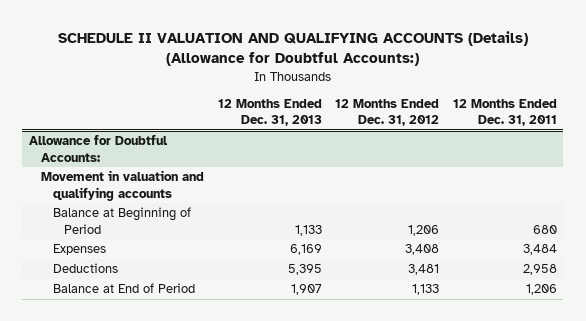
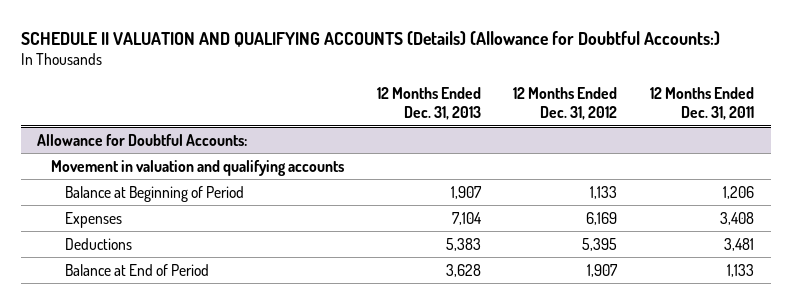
[294,224,322,236] 1,133 -> [450,185,482,199] 1,907
[408,224,440,236] 1,206 -> [590,185,618,199] 1,133
[532,224,557,234] 680 -> [723,185,755,199] 1,206
[289,244,322,256] 6,169 -> [451,211,482,225] 7,104
[405,244,440,256] 3,408 -> [586,211,618,225] 6,169
[522,244,557,256] 3,484 -> [720,211,755,225] 3,408
[287,264,322,276] 5,395 -> [445,237,481,251] 5,383
[408,264,440,276] 3,481 -> [582,237,618,251] 5,395
[522,264,557,276] 2,958 -> [724,237,755,251] 3,481
[290,284,322,296] 1,907 -> [445,263,481,277] 3,628
[412,284,440,296] 1,133 -> [587,263,619,277] 1,907
[525,284,557,296] 1,206 -> [727,263,755,277] 1,133

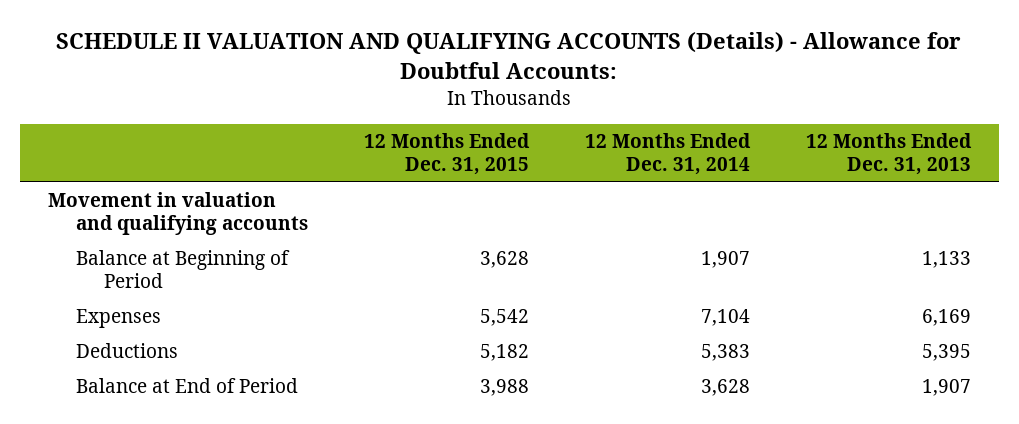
[20,30,720,47] SCHEDULE II VALUATION AND QUALIFYING ACCOUNTS (Details) (Allowance for Doubtful Accounts:) -> [56,32,962,80] SCHEDULE II VALUATION AND QUALIFYING ACCOUNTS (Details) - Allowance for Doubtful Accounts:
[513,87,618,121] 12 Months Ended Dec. 31, 2012 -> none
[650,87,755,121] 12 Months Ended Dec. 31, 2011 -> none
none -> [363,133,530,176] 12 Months Ended Dec. 31, 2015
none -> [584,133,751,176] 12 Months Ended Dec. 31, 2014
[37,133,248,146] Allowance for Doubtful Accounts: -> none
[450,185,482,199] 1,907 -> [921,251,971,269] 1,133
[451,211,482,225] 7,104 -> [921,309,971,327] 6,169
[445,237,481,251] 5,383 -> [921,344,971,362] 5,395
[445,263,481,277] 3,628 -> [921,379,971,397] 1,907

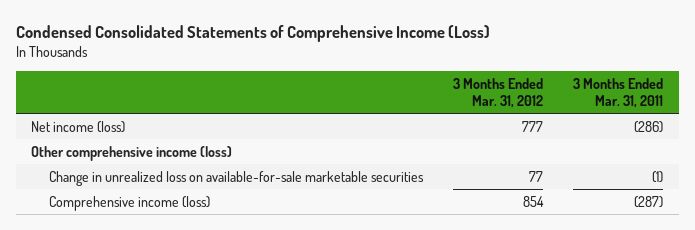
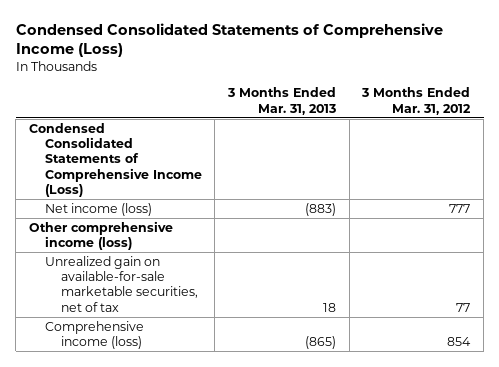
[573,78,664,108] 3 Months Ended Mar. 31, 2011 -> none
none -> [227,87,337,115] 3 Months Ended Mar. 31, 2013
none -> [29,122,202,198] Condensed Consolidated Statements of Comprehensive Income (Loss)
[48,170,424,186] Change in unrealized loss on available-for-sale marketable securities -> [44,255,198,312] Unrealized gain on available-for-sale marketable securities, net of tax

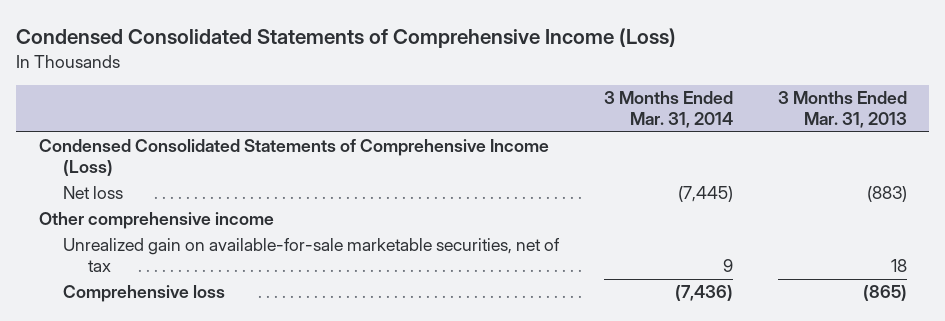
[361,87,472,115] 3 Months Ended Mar. 31, 2012 -> none
none -> [604,91,734,129] 3 Months Ended Mar. 31, 2014
[44,202,152,216] Net income (loss) -> [63,186,124,200] Net loss
[29,220,174,250] Other comprehensive income (loss) -> [38,212,274,230] Other comprehensive income
[44,320,144,349] Comprehensive income (loss) -> [63,285,226,303] Comprehensive loss

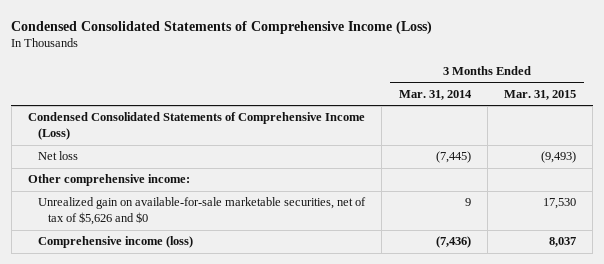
[777,91,907,129] 3 Months Ended Mar. 31, 2013 -> none
none -> [504,90,577,101] Mar. 31, 2015
[38,212,274,230] Other comprehensive income -> [28,174,191,187] Other comprehensive income:
[63,238,561,273] Unrealized gain on available-for-sale marketable securities, net of tax -> [38,197,367,226] Unrealized gain on available-for-sale marketable securities, net of tax of $5,626 and $0
[63,285,226,303] Comprehensive loss -> [38,236,194,249] Comprehensive income (loss)

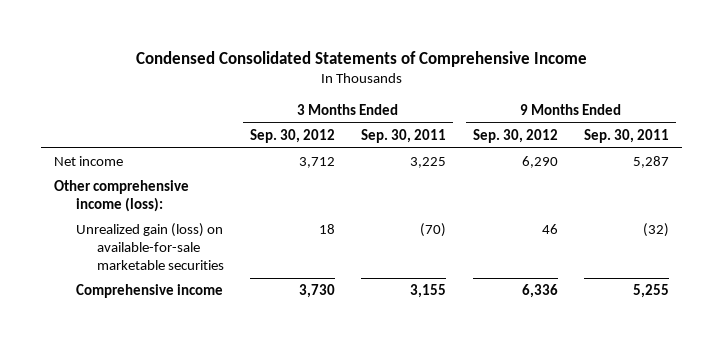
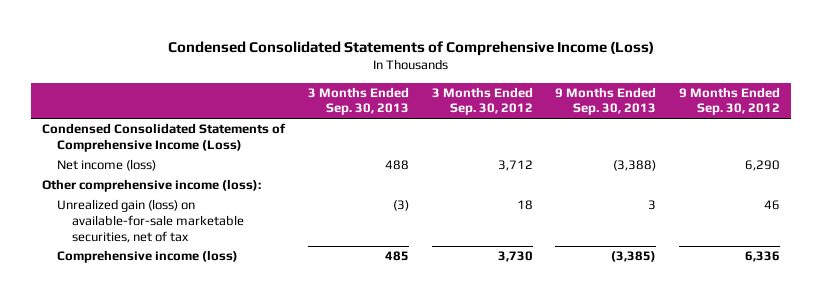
[135,50,587,67] Condensed Consolidated Statements of Comprehensive Income -> [168,40,655,56] Condensed Consolidated Statements of Comprehensive Income (Loss)
[361,128,447,143] Sep. 30, 2011 -> none
[583,128,669,143] Sep. 30, 2011 -> none
none -> [308,86,410,116] 3 Months Ended Sep. 30, 2013
none -> [555,86,657,116] 9 Months Ended Sep. 30, 2013
none -> [42,123,287,152] Condensed Consolidated Statements of Comprehensive Income (Loss)
[54,156,124,167] Net income -> [57,159,157,172] Net income (loss)
[75,223,224,270] Unrealized gain (loss) on available-for-sale marketable securities -> [57,199,244,243] Unrealized gain (loss) on available-for-sale marketable securities, net of tax
[75,284,223,299] Comprehensive income -> [57,250,239,264] Comprehensive income (loss)

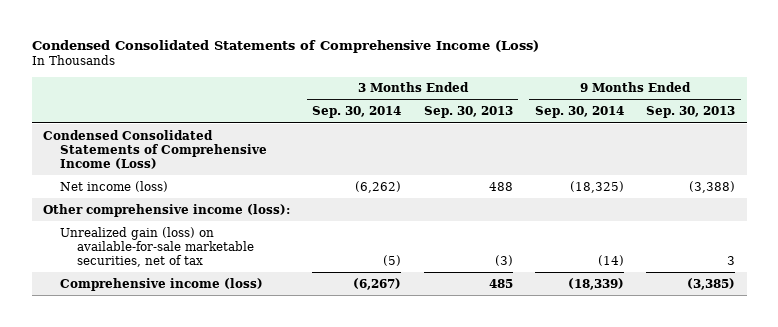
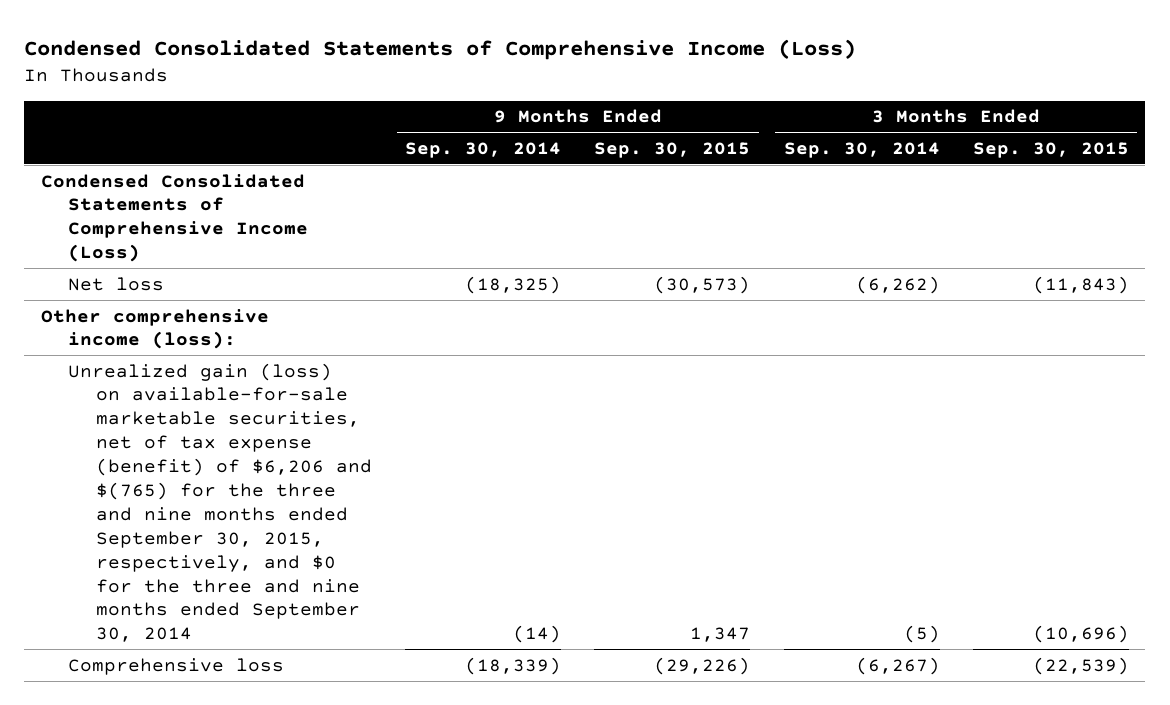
[423,106,513,119] Sep. 30, 2013 -> none
[646,106,736,119] Sep. 30, 2013 -> none
none -> [594,141,751,158] Sep. 30, 2015
none -> [972,141,1129,158] Sep. 30, 2015
[59,180,168,192] Net income (loss) -> [68,276,165,291] Net loss
[59,226,254,268] Unrealized gain (loss) on available-for-sale marketable securities, net of tax -> [68,362,372,643] Unrealized gain (loss) on available-for-sale marketable securities, net of tax expense (benefit) of $6,206 and $(765) for the three and nine months ended September 30, 2015, respectively, and $0 for the three and nine months ended September 30, 2014
[59,277,263,291] Comprehensive income (loss) -> [68,657,285,675] Comprehensive loss

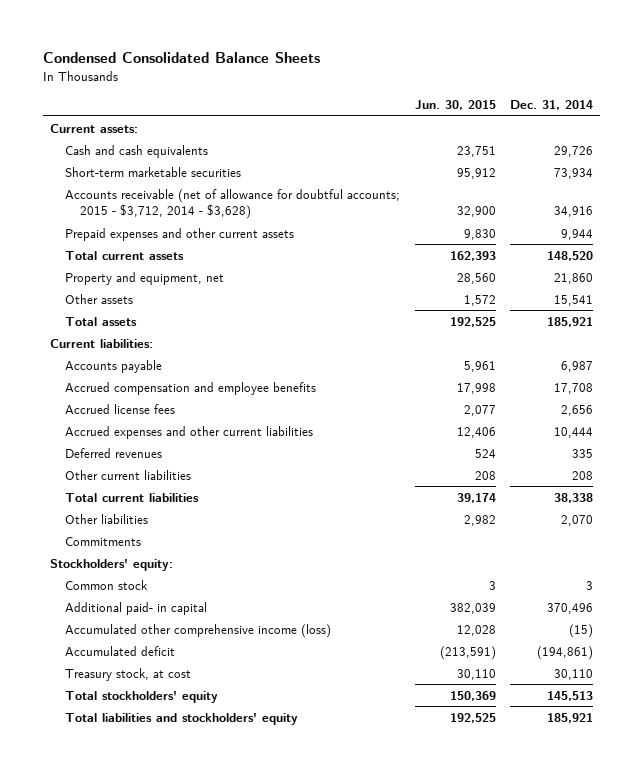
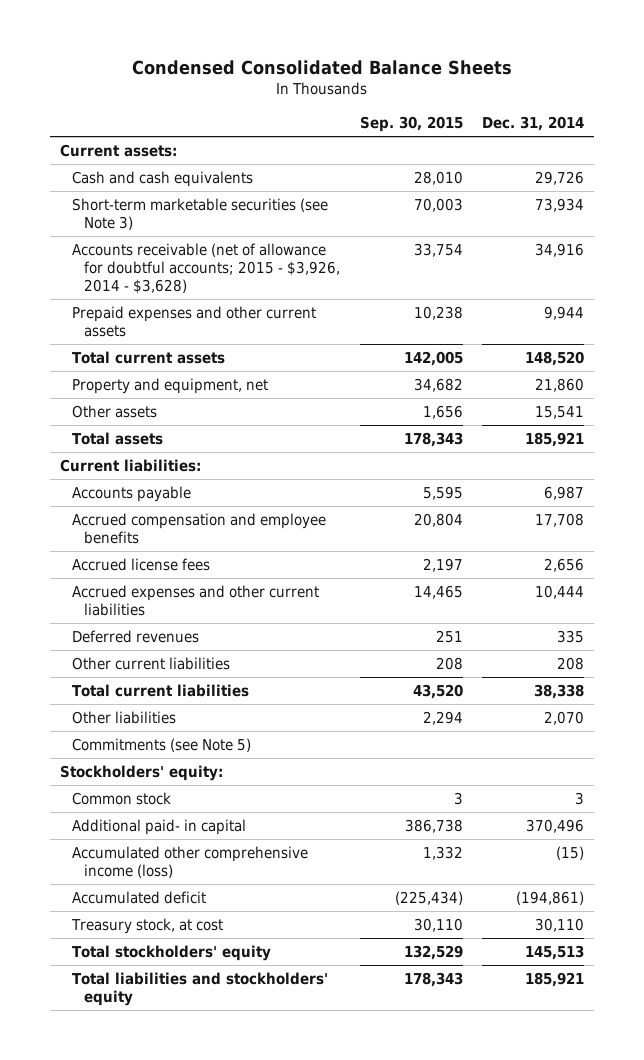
[414,100,496,111] Jun. 30, 2015 -> none
none -> [359,116,463,133] Sep. 30, 2015
[65,166,242,177] Short-term marketable securities -> [72,198,329,231] Short-term marketable securities (see Note 3)
[65,188,401,220] Accounts receivable (net of allowance for doubtful accounts; 2015 - $3,712, 2014 - $3,628) -> [72,243,341,294] Accounts receivable (net of allowance for doubtful accounts; 2015 - $3,926, 2014 - $3,628)
[65,536,142,546] Commitments -> [72,738,252,753] Commitments (see Note 5)

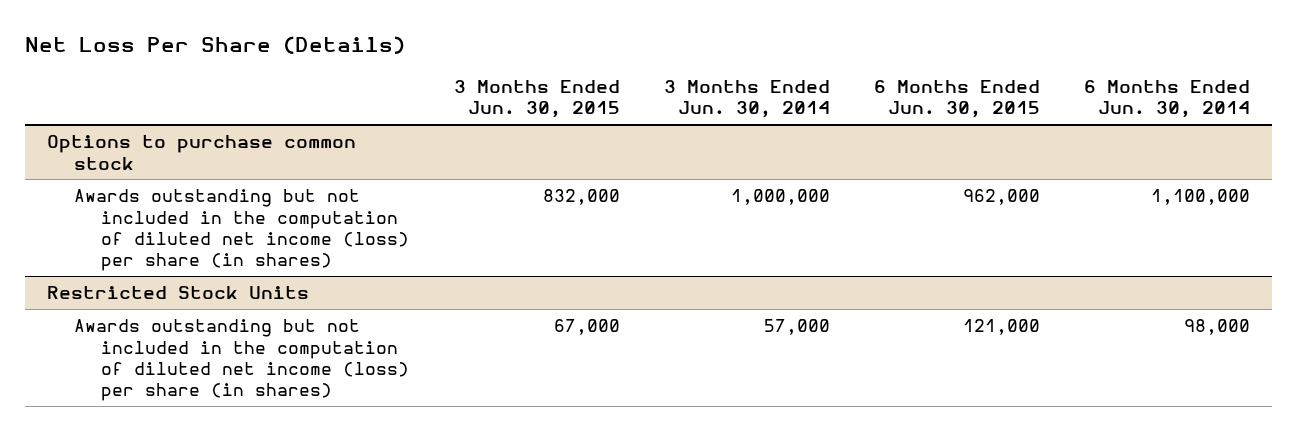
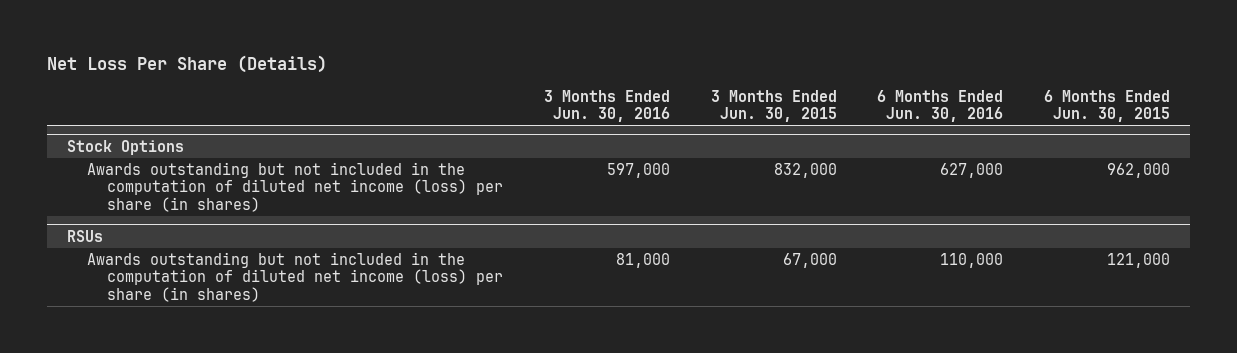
[663,79,830,119] 3 Months Ended Jun. 30, 2014 -> none
[1084,79,1251,119] 6 Months Ended Jun. 30, 2014 -> none
none -> [543,89,670,123] 3 Months Ended Jun. 30, 2016
none -> [877,89,1004,123] 6 Months Ended Jun. 30, 2016
[47,135,357,170] Options to purchase common stock -> none
none -> [67,139,185,155] Stock Options
[47,286,310,300] Restricted Stock Units -> [67,229,104,242] RSUs

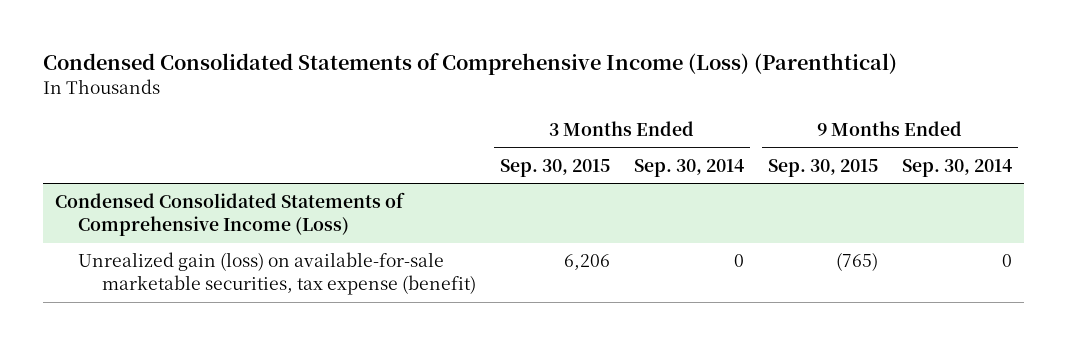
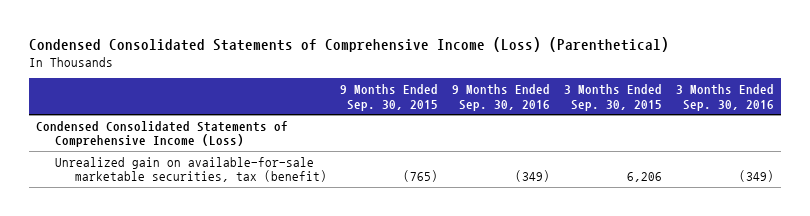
[43,53,898,76] Condensed Consolidated Statements of Comprehensive Income (Loss) (Parenthtical) -> [29,36,670,52] Condensed Consolidated Statements of Comprehensive Income (Loss) (Parenthetical)
[633,158,744,177] Sep. 30, 2014 -> none
[902,158,1013,177] Sep. 30, 2014 -> none
none -> [452,84,551,111] 9 Months Ended Sep. 30, 2016
none -> [675,84,774,111] 3 Months Ended Sep. 30, 2016
[78,252,476,295] Unrealized gain (loss) on available-for-sale marketable securities, tax expense (benefit) -> [55,156,327,183] Unrealized gain on available-for-sale marketable securities, tax (benefit)

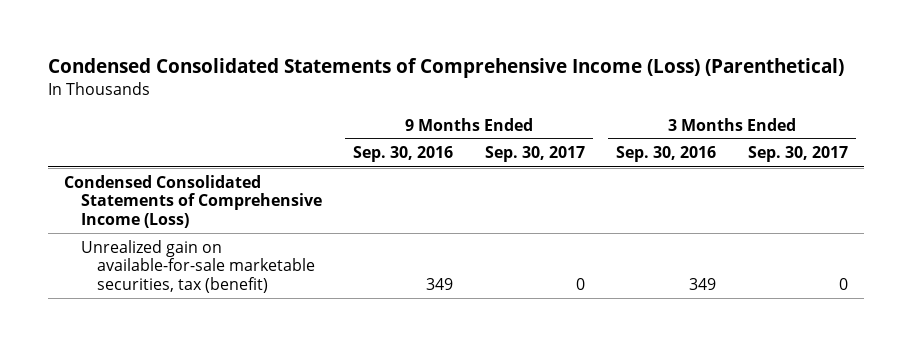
[340,84,439,111] 9 Months Ended Sep. 30, 2015 -> none
[563,84,662,111] 3 Months Ended Sep. 30, 2015 -> none
none -> [484,146,585,163] Sep. 30, 2017
none -> [747,146,848,163] Sep. 30, 2017
[515,170,551,183] (349) -> [426,277,454,290] 349
[738,170,774,183] (349) -> [689,277,717,290] 349

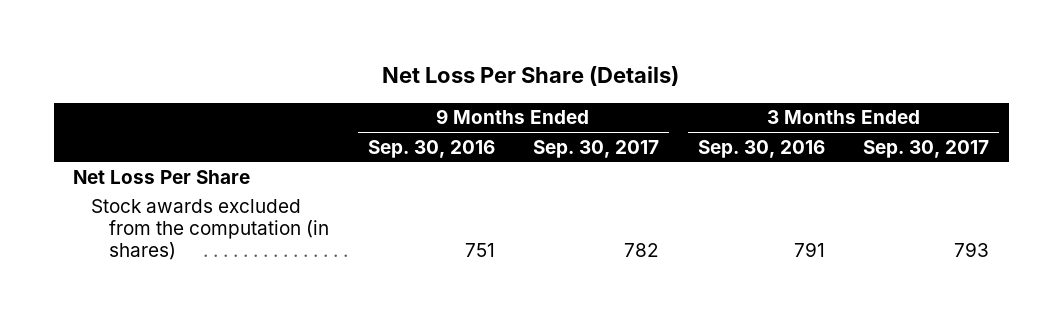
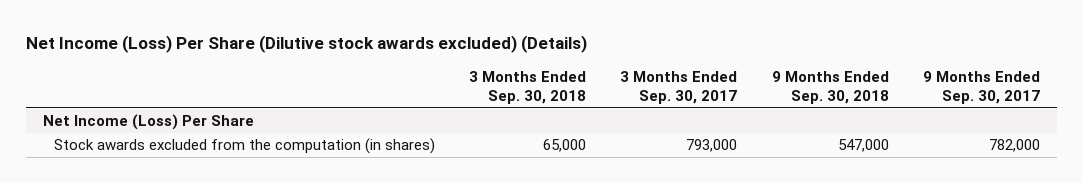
[382,66,680,87] Net Loss Per Share (Details) -> [26,35,588,54] Net Income (Loss) Per Share (Dilutive stock awards excluded) (Details)
[367,139,495,158] Sep. 30, 2016 -> none
[697,139,825,158] Sep. 30, 2016 -> none
none -> [469,70,587,104] 3 Months Ended Sep. 30, 2018
none -> [771,70,889,104] 9 Months Ended Sep. 30, 2018
[72,169,250,184] Net Loss Per Share -> [43,114,255,131] Net Income (Loss) Per Share
[624,242,660,257] 782 -> [988,139,1040,153] 782,000
[954,241,990,257] 793 -> [686,139,738,153] 793,000

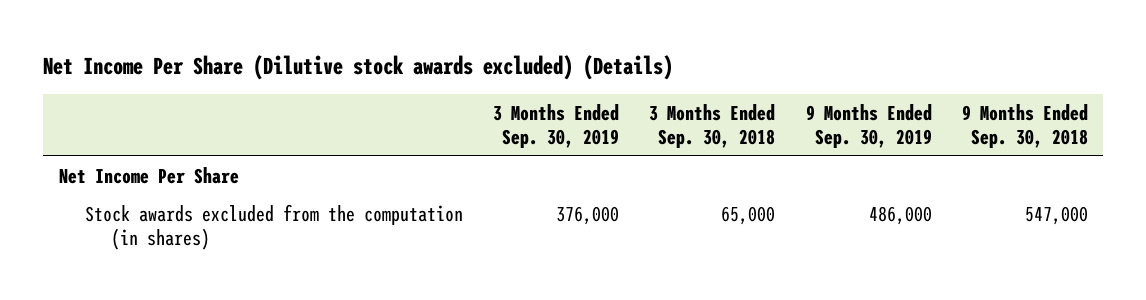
[26,35,588,54] Net Income (Loss) Per Share (Dilutive stock awards excluded) (Details) -> [43,55,674,81] Net Income Per Share (Dilutive stock awards excluded) (Details)
[620,70,738,104] 3 Months Ended Sep. 30, 2017 -> none
[922,70,1040,104] 9 Months Ended Sep. 30, 2017 -> none
none -> [492,103,619,148] 3 Months Ended Sep. 30, 2019
none -> [805,103,932,148] 9 Months Ended Sep. 30, 2019
[43,114,255,131] Net Income (Loss) Per Share -> [58,166,239,184] Net Income Per Share

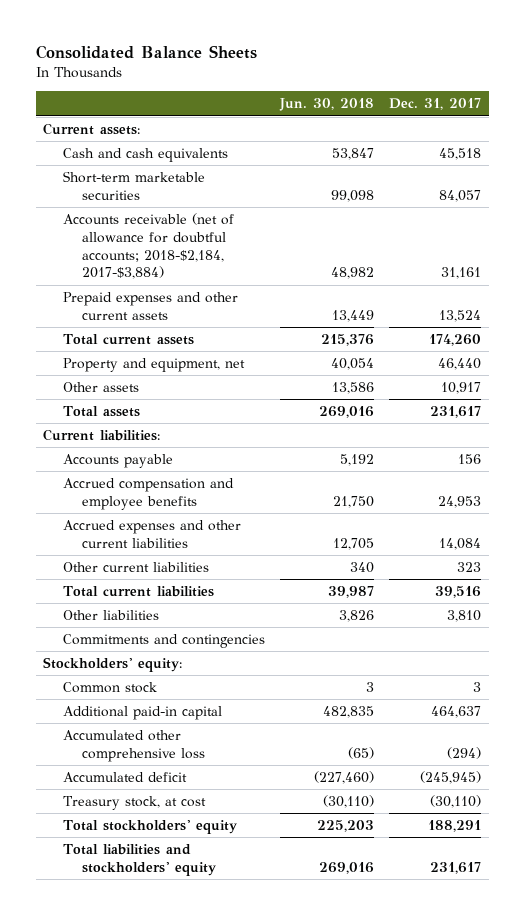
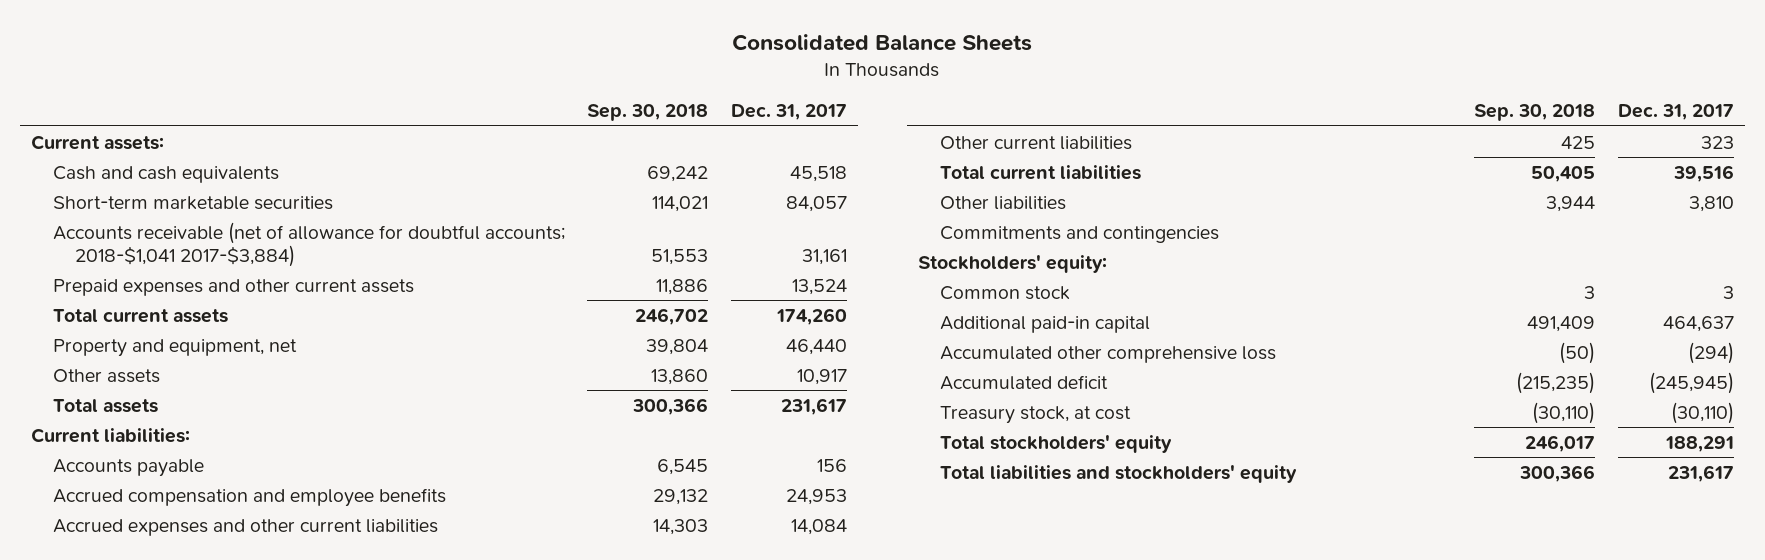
[278,98,374,112] Jun. 30, 2018 -> none
none -> [587,104,709,122] Sep. 30, 2018
[62,213,234,280] Accounts receivable (net of allowance for doubtful accounts; 2018-$2,184, 2017-$3,884) -> [52,221,565,267] Accounts receivable (net of allowance for doubtful accounts; 2018-$1,041 2017-$3,884)

